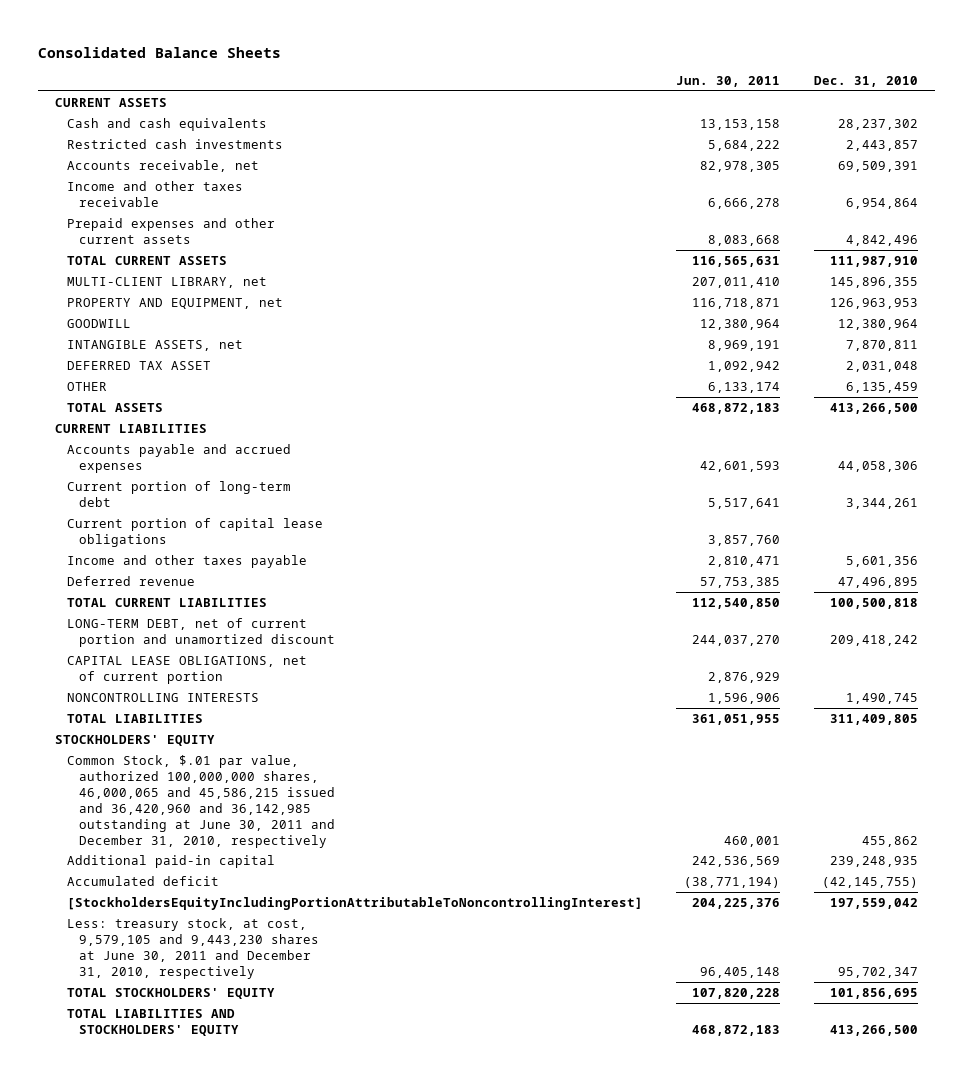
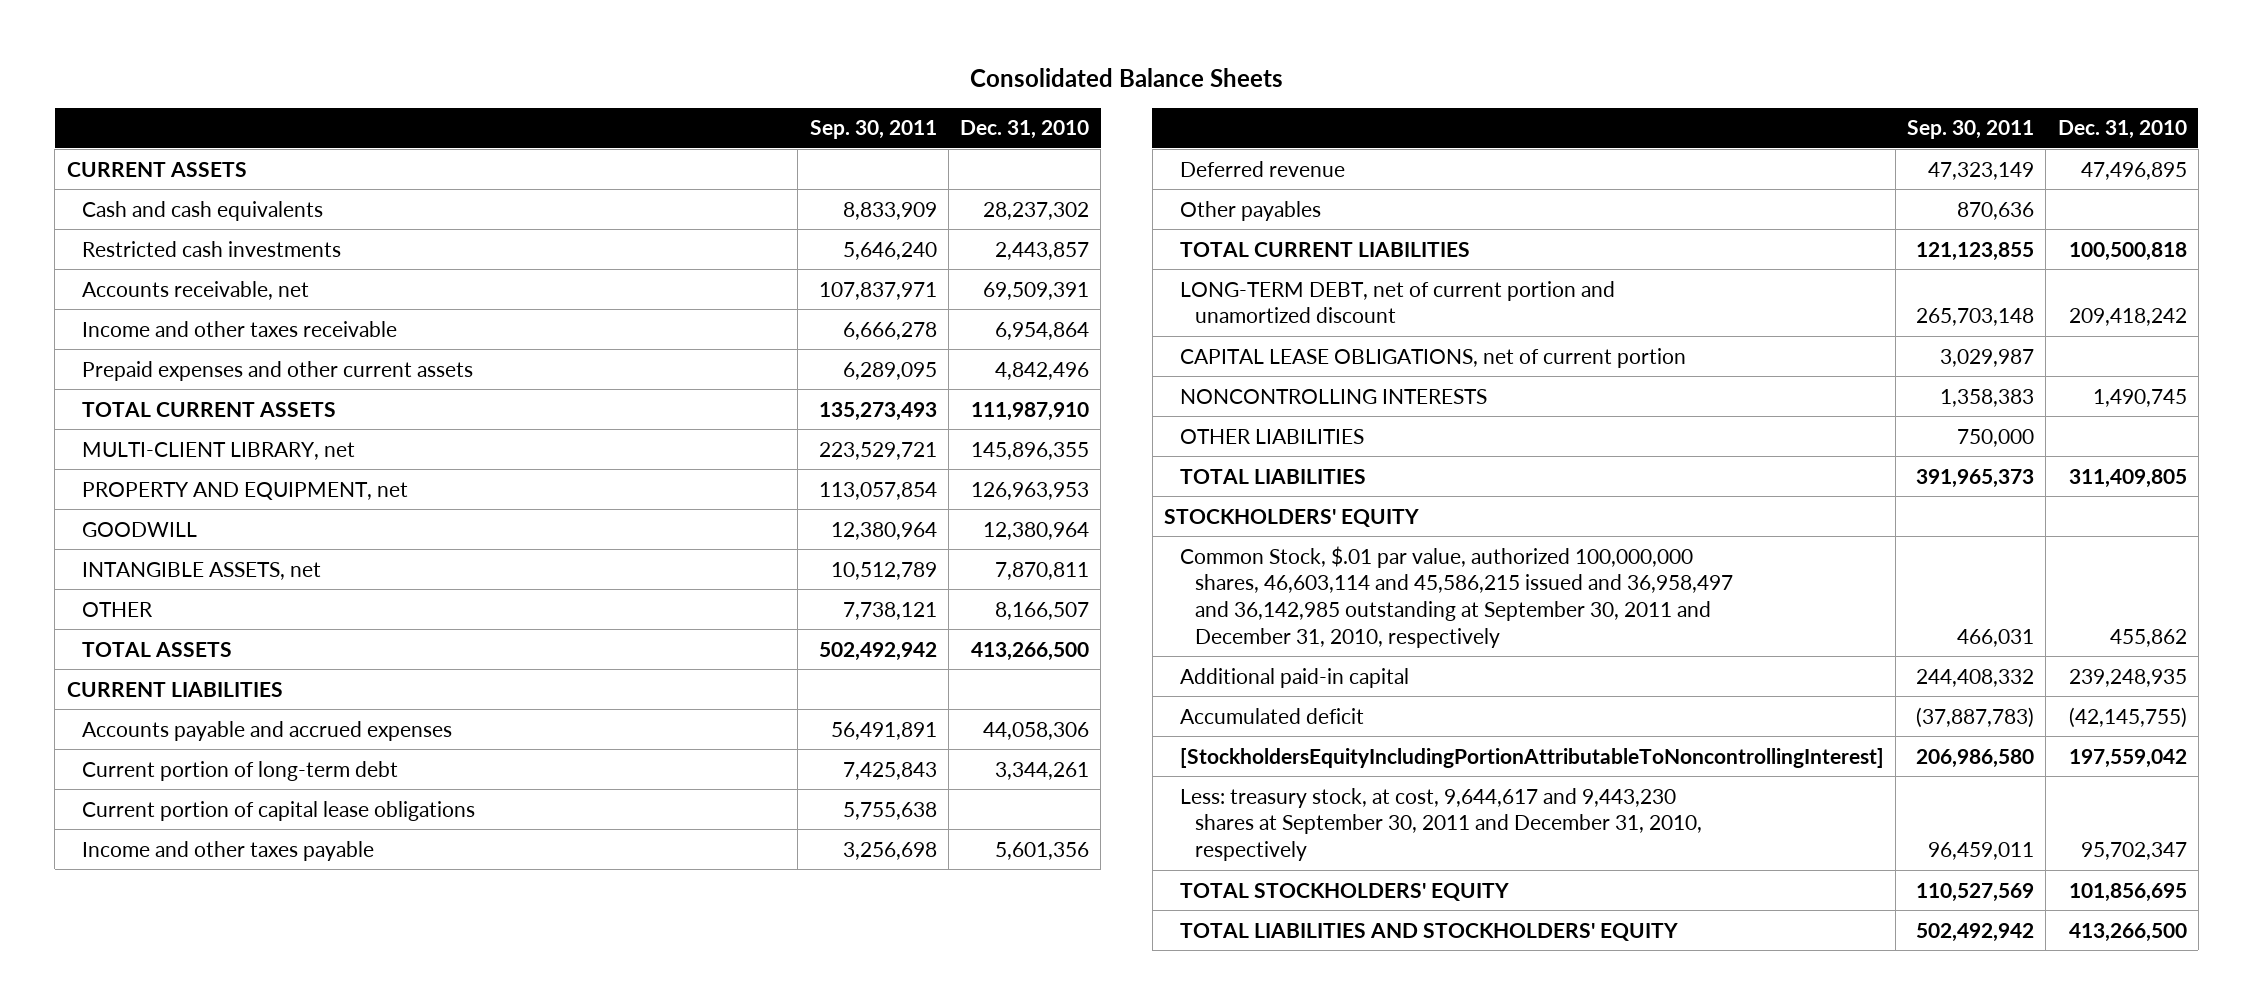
[676,75,781,87] Jun. 30, 2011 -> none
none -> [809,120,937,140] Sep. 30, 2011
[66,360,211,370] DEFERRED TAX ASSET -> none
[845,381,918,393] 6,135,459 -> [995,601,1090,620] 8,166,507
none -> [1179,200,1321,221] Other payables
none -> [1179,428,1364,444] OTHER LIABILITIES
[66,754,335,848] Common Stock, $.01 par value, authorized 100,000,000 shares, 46,000,065 and 45,586,215 issued and 36,420,960 and 36,142,985 outstanding at June 30, 2011 and December 31, 2010, respectively -> [1179,545,1734,648] Common Stock, $.01 par value, authorized 100,000,000 shares, 46,603,114 and 45,586,215 issued and 36,958,497 and 36,142,985 outstanding at September 30, 2011 and December 31, 2010, respectively
[66,917,319,979] Less: treasury stock, at cost, 9,579,105 and 9,443,230 shares at June 30, 2011 and December 31, 2010, respectively -> [1179,787,1703,861] Less: treasury stock, at cost, 9,644,617 and 9,443,230 shares at September 30, 2011 and December 31, 2010, respectively

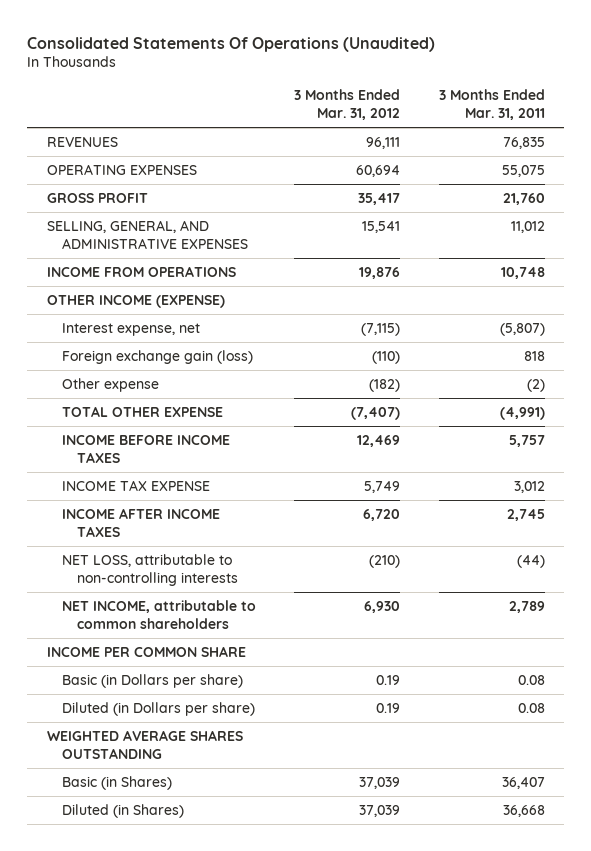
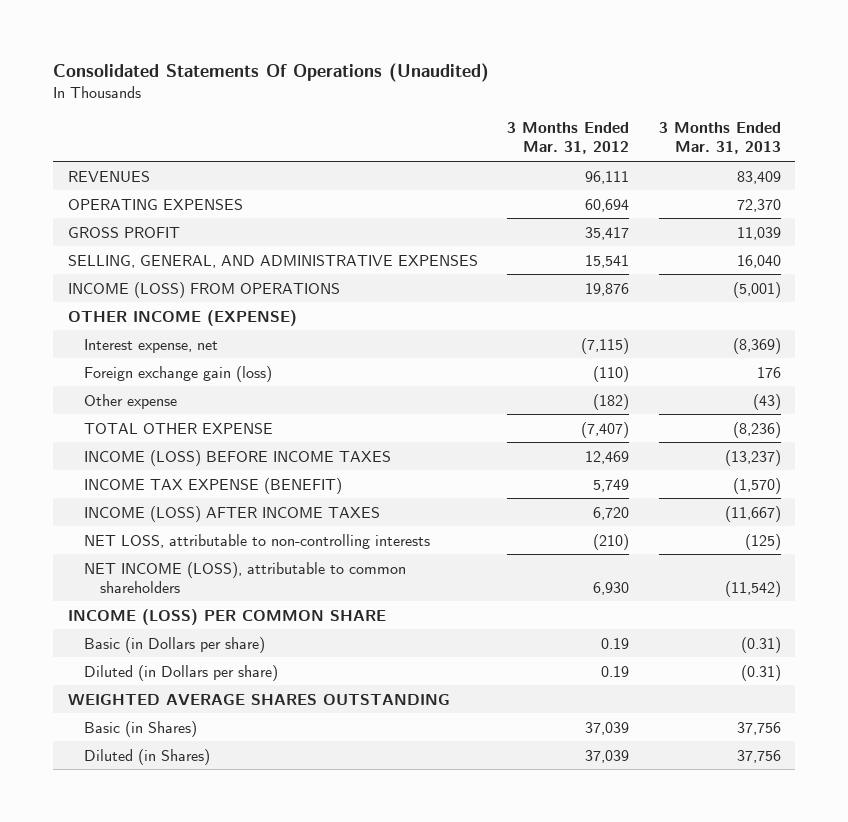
[438,89,545,121] 3 Months Ended Mar. 31, 2011 -> none
none -> [658,122,781,155] 3 Months Ended Mar. 31, 2013
[46,265,236,277] INCOME FROM OPERATIONS -> [67,281,340,298] INCOME (LOSS) FROM OPERATIONS
[61,434,230,463] INCOME BEFORE INCOME TAXES -> [83,449,391,466] INCOME (LOSS) BEFORE INCOME TAXES
[61,479,210,491] INCOME TAX EXPENSE -> [83,477,342,494] INCOME TAX EXPENSE (BENEFIT)
[61,507,220,537] INCOME AFTER INCOME TAXES -> [83,505,380,522] INCOME (LOSS) AFTER INCOME TAXES
[61,599,256,629] NET INCOME, attributable to common shareholders -> [83,561,406,593] NET INCOME (LOSS), attributable to common shareholders
[46,645,246,657] INCOME PER COMMON SHARE -> [67,608,386,625] INCOME (LOSS) PER COMMON SHARE

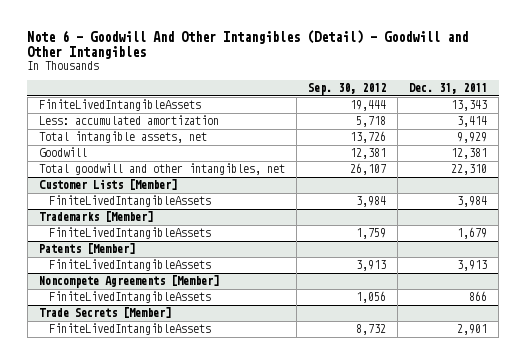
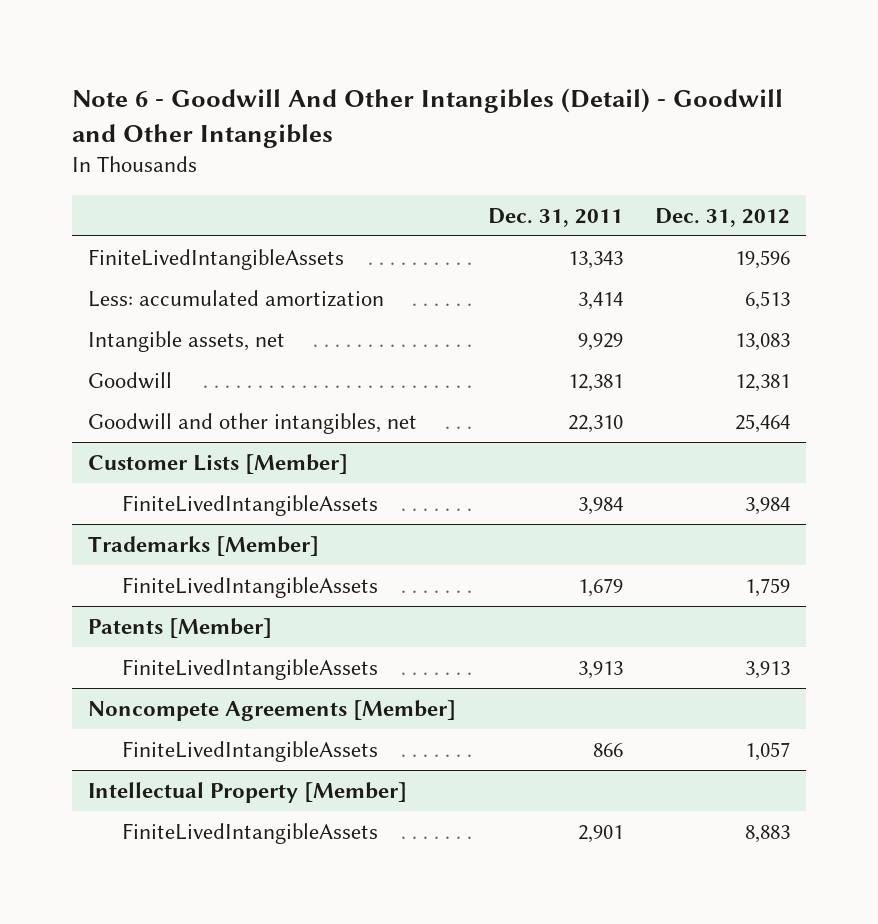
[308,83,387,96] Sep. 30, 2012 -> none
none -> [654,207,790,227] Dec. 31, 2012
[39,131,208,144] Total intangible assets, net -> [87,330,285,352] Intangible assets, net
[39,163,286,176] Total goodwill and other intangibles, net -> [87,412,417,434] Goodwill and other intangibles, net
[39,307,172,319] Trade Secrets [Member] -> none
none -> [87,781,407,803] Intellectual Property [Member]

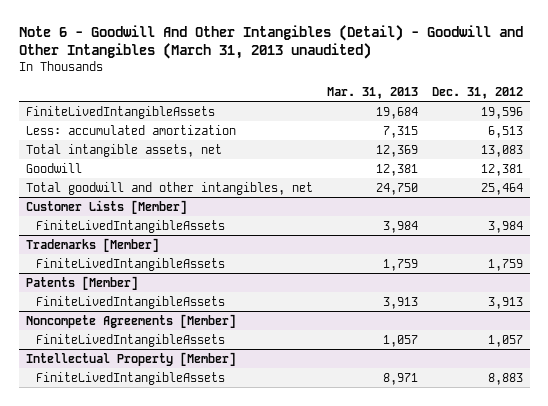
[71,87,783,148] Note 6 - Goodwill And Other Intangibles (Detail) - Goodwill and Other Intangibles -> [18,24,523,59] Note 6 - Goodwill And Other Intangibles (Detail) - Goodwill and Other Intangibles (March 31, 2013 unaudited)
[487,207,623,227] Dec. 31, 2011 -> none
none -> [326,87,418,100] Mar. 31, 2013
[87,330,285,352] Intangible assets, net -> [25,143,222,157] Total intangible assets, net
[87,412,417,434] Goodwill and other intangibles, net -> [25,181,313,195] Total goodwill and other intangibles, net

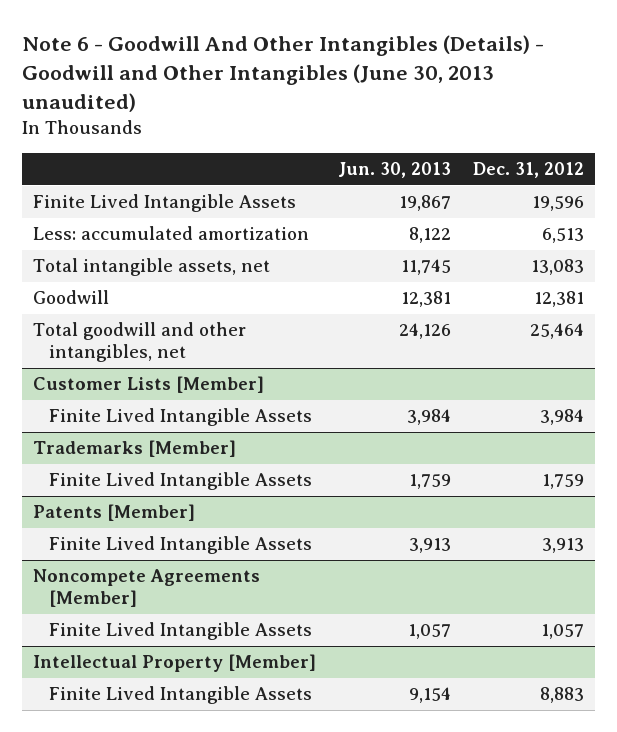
[18,24,523,59] Note 6 - Goodwill And Other Intangibles (Detail) - Goodwill and Other Intangibles (March 31, 2013 unaudited) -> [21,34,544,112] Note 6 - Goodwill And Other Intangibles (Details) - Goodwill and Other Intangibles (June 30, 2013 unaudited)
[326,87,418,100] Mar. 31, 2013 -> none
none -> [338,161,452,178] Jun. 30, 2013
[25,105,215,119] FiniteLivedIntangibleAssets -> [32,194,296,213] Finite Lived Intangible Assets
[36,219,226,233] FiniteLivedIntangibleAssets -> [48,408,312,427] Finite Lived Intangible Assets
[36,257,226,271] FiniteLivedIntangibleAssets -> [48,472,312,491] Finite Lived Intangible Assets
[36,295,226,309] FiniteLivedIntangibleAssets -> [48,536,312,555] Finite Lived Intangible Assets
[36,333,226,347] FiniteLivedIntangibleAssets -> [48,622,312,641] Finite Lived Intangible Assets
[36,371,226,385] FiniteLivedIntangibleAssets -> [48,686,312,705] Finite Lived Intangible Assets

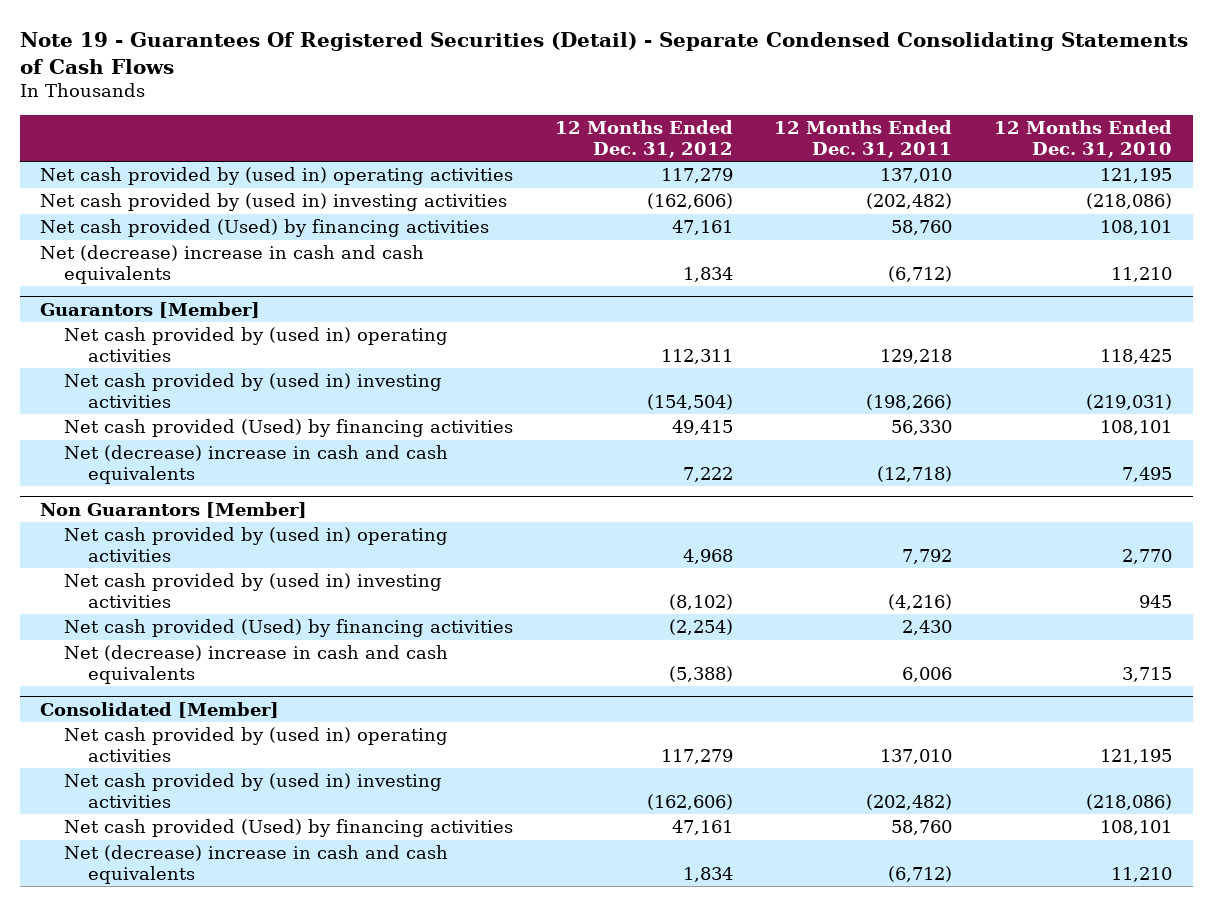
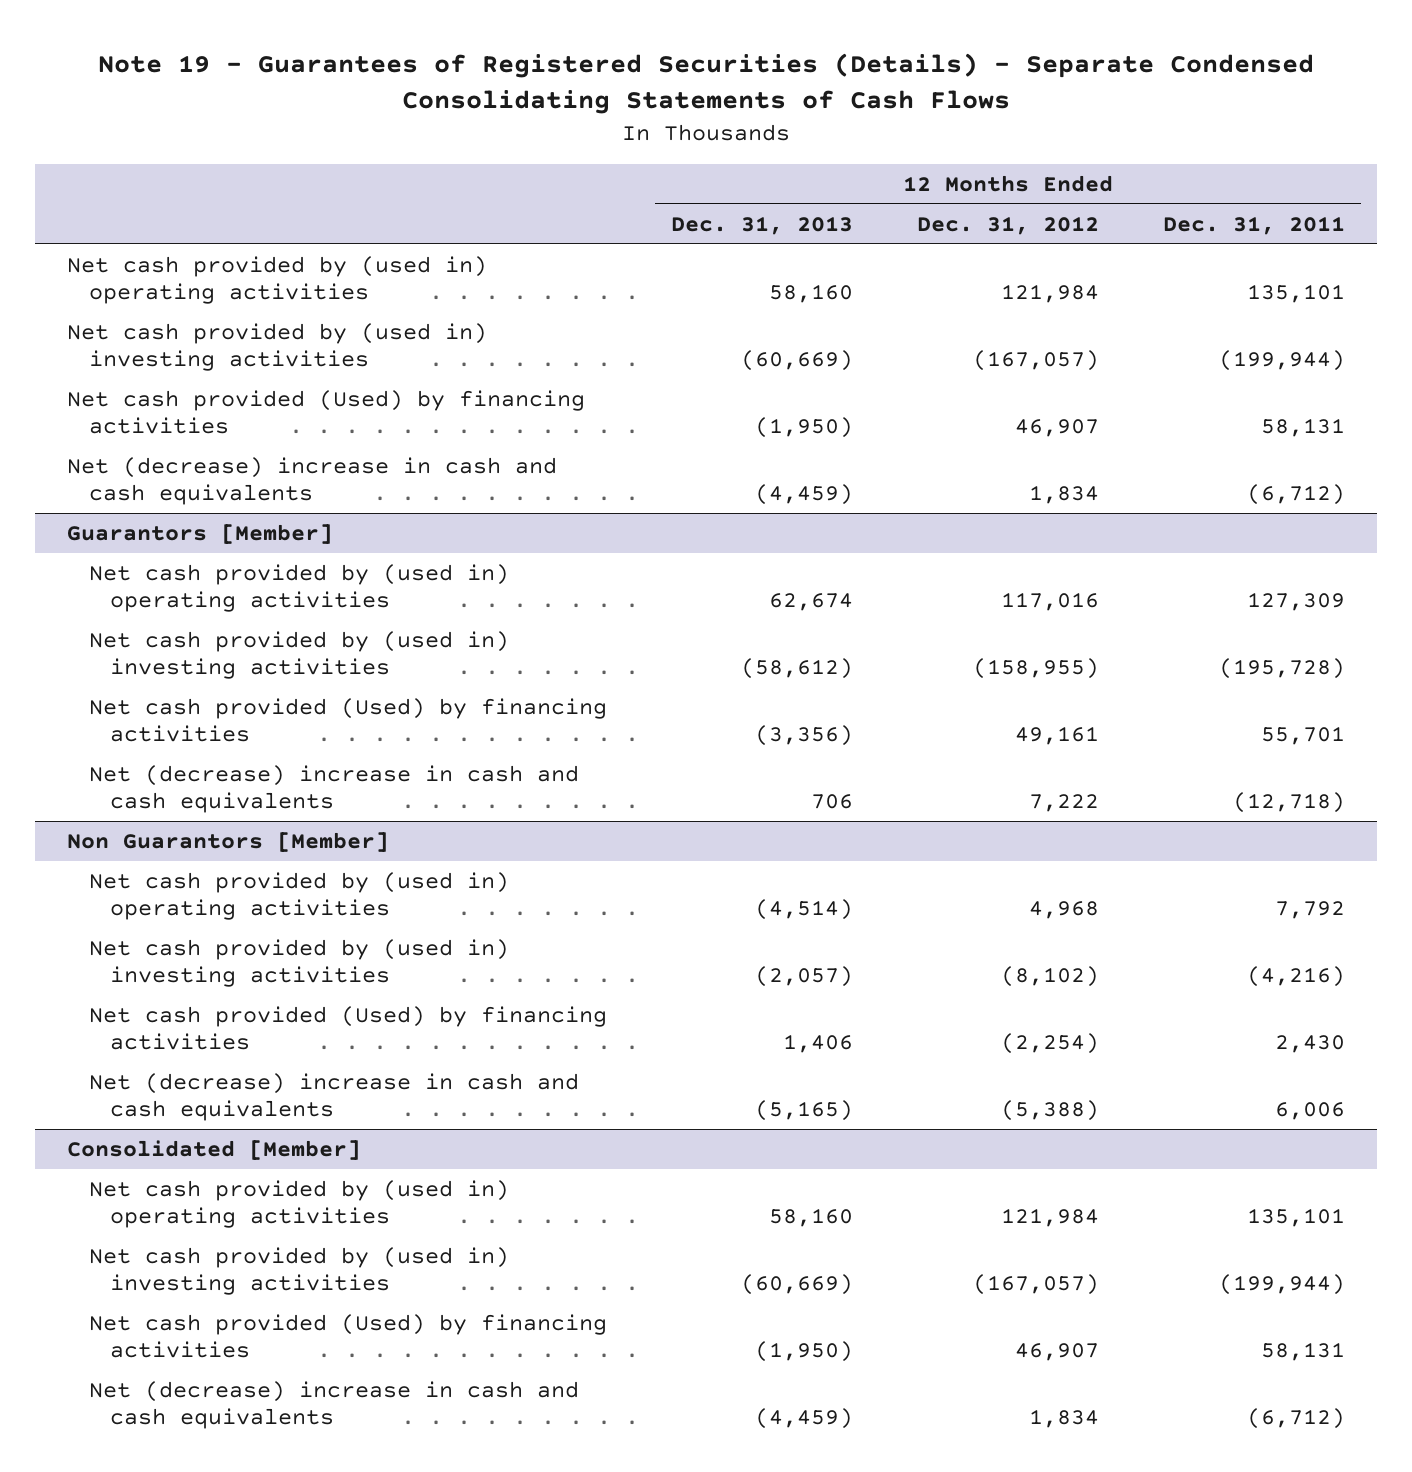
[19,31,1188,74] Note 19 - Guarantees Of Registered Securities (Detail) - Separate Condensed Consolidating Statements of Cash Flows -> [98,52,1315,115] Note 19 - Guarantees of Registered Securities (Details) - Separate Condensed Consolidating Statements of Cash Flows
[993,119,1172,158] 12 Months Ended Dec. 31, 2010 -> none
none -> [670,215,853,235] Dec. 31, 2013
[660,168,733,184] 117,279 -> [1000,284,1099,304] 121,984
[880,168,953,184] 137,010 -> [1247,284,1346,304] 135,101
[646,193,733,210] (162,606) -> [972,350,1099,372] (167,057)
[866,193,953,210] (202,482) -> [1219,350,1346,372] (199,944)
[671,220,733,236] 47,161 -> [1014,419,1099,438] 46,907
[891,220,953,236] 58,760 -> [1261,418,1346,438] 58,131
[660,348,733,364] 112,311 -> [1000,592,1099,612] 117,016
[880,348,953,364] 129,218 -> [1247,592,1346,612] 127,309
[646,393,733,410] (154,504) -> [972,658,1099,680] (158,955)
[866,393,953,410] (198,266) -> [1219,658,1346,680] (195,728)
[671,420,733,436] 49,415 -> [1014,726,1099,746] 49,161
[891,420,953,436] 56,330 -> [1261,726,1346,746] 55,701
[660,748,733,764] 117,279 -> [1000,1208,1099,1228] 121,984
[880,748,953,764] 137,010 -> [1247,1208,1346,1228] 135,101
[646,793,733,810] (162,606) -> [972,1274,1099,1296] (167,057)
[866,793,953,810] (202,482) -> [1219,1274,1346,1296] (199,944)
[671,820,733,836] 47,161 -> [1014,1343,1099,1362] 46,907
[891,820,953,836] 58,760 -> [1261,1342,1346,1362] 58,131

